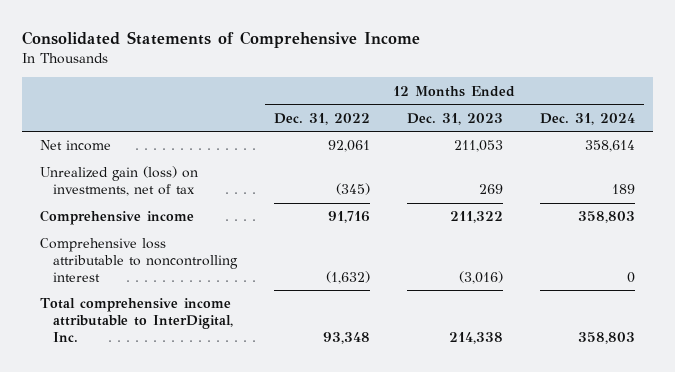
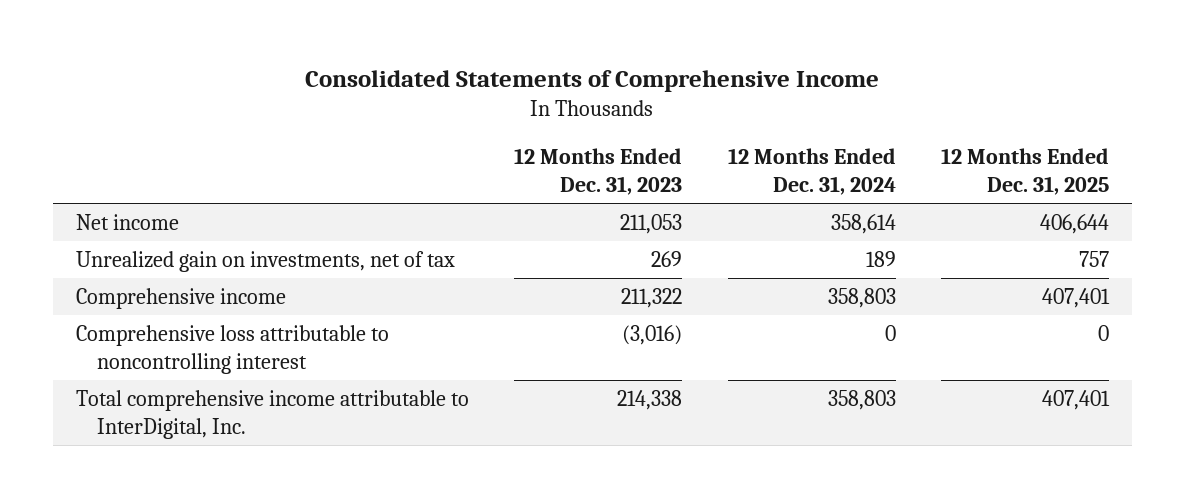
[274,112,371,125] Dec. 31, 2022 -> none
none -> [940,148,1109,196] 12 Months Ended Dec. 31, 2025
[40,166,199,197] Unrealized gain (loss) on investments, net of tax -> [75,251,455,273] Unrealized gain on investments, net of tax

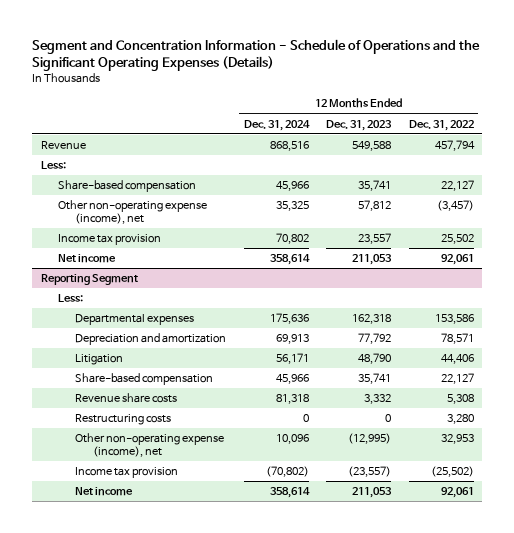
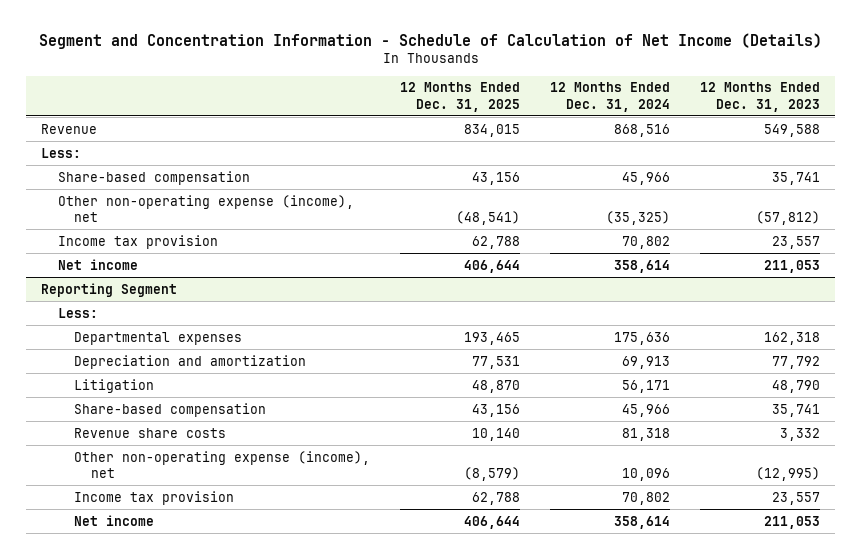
[32,38,481,71] Segment and Concentration Information - Schedule of Operations and the Significant Operating Expenses (Details) -> [38,32,822,49] Segment and Concentration Information - Schedule of Calculation of Net Income (Details)
[408,119,474,131] Dec. 31, 2022 -> none
none -> [400,82,521,112] 12 Months Ended Dec. 31, 2025
[275,201,309,212] 35,325 -> [606,210,671,225] (35,325)
[358,200,392,212] 57,812 -> [756,210,821,225] (57,812)
[75,414,172,426] Restructuring costs -> none
[265,466,309,478] (70,802) -> [622,491,671,505] 70,802
[348,466,392,478] (23,557) -> [772,491,821,505] 23,557

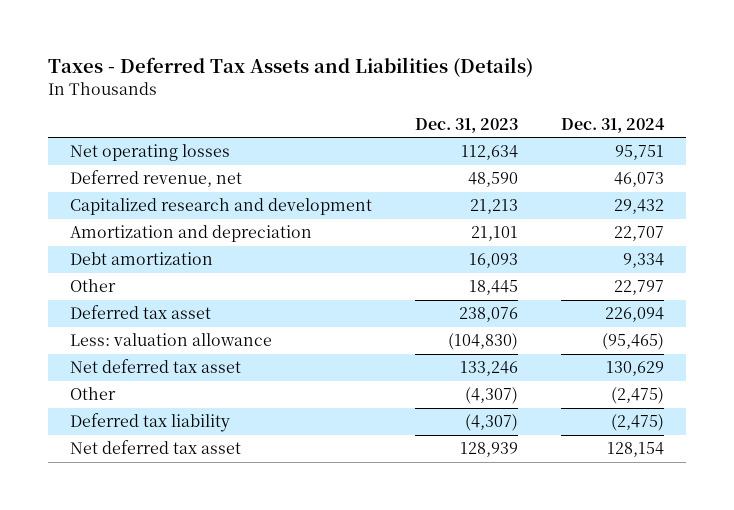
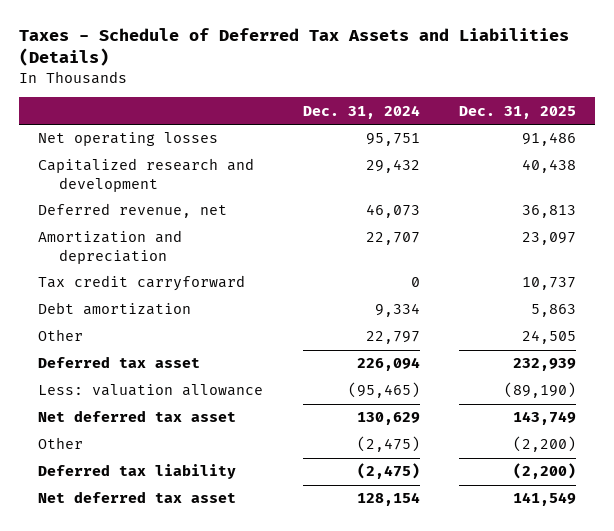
[48,57,534,78] Taxes - Deferred Tax Assets and Liabilities (Details) -> [18,28,569,67] Taxes - Schedule of Deferred Tax Assets and Liabilities (Details)
[415,117,519,133] Dec. 31, 2023 -> none
none -> [458,105,576,119] Dec. 31, 2025
[69,170,242,188] Deferred revenue, net -> [38,203,228,219] Deferred revenue, net
none -> [38,275,246,292] Tax credit carryforward

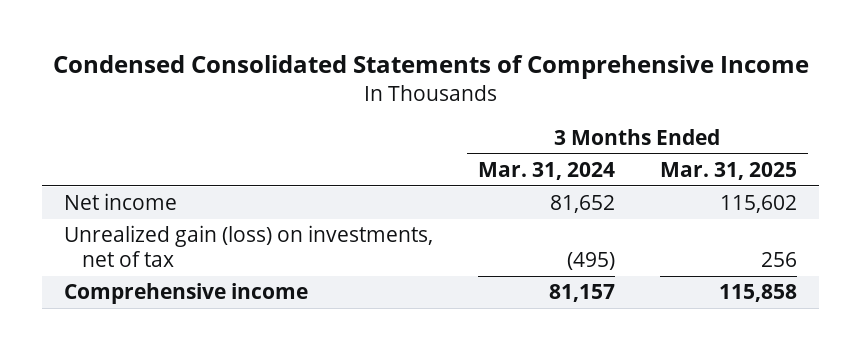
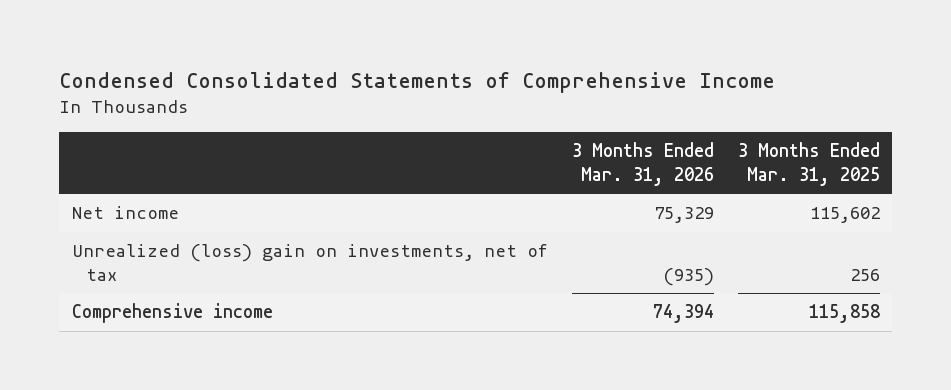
[478,161,616,180] Mar. 31, 2024 -> none
none -> [571,142,714,186] 3 Months Ended Mar. 31, 2026
[64,225,434,267] Unrealized gain (loss) on investments, net of tax -> [71,244,548,281] Unrealized (loss) gain on investments, net of tax

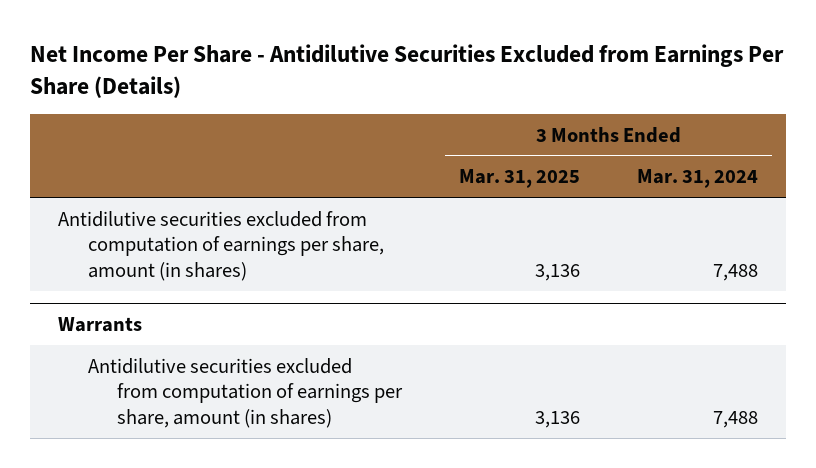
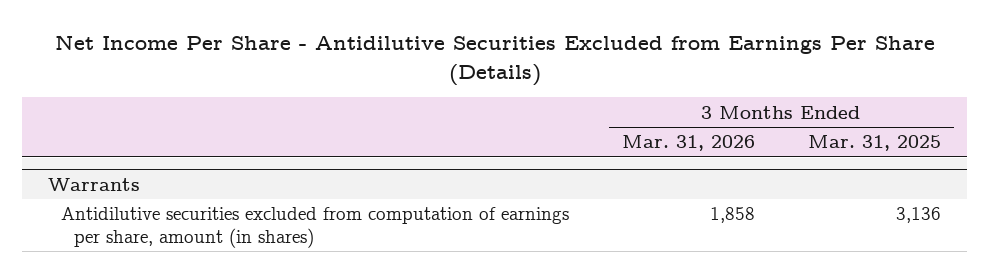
[637,169,759,189] Mar. 31, 2024 -> none
none -> [622,135,756,152] Mar. 31, 2026
[58,210,384,281] Antidilutive securities excluded from computation of earnings per share, amount (in shares) -> none

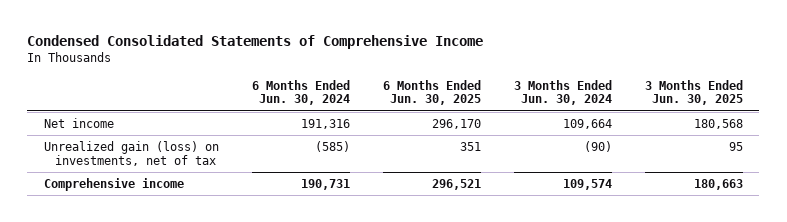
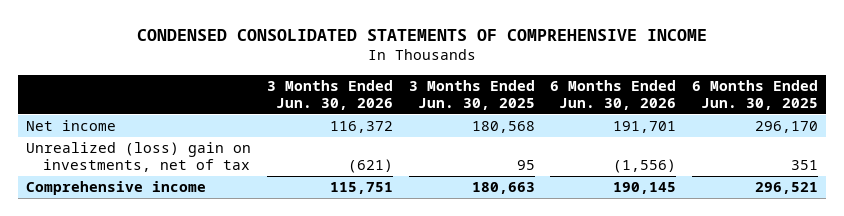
[27,34,484,49] Condensed Consolidated Statements of Comprehensive Income -> [137,28,708,41] CONDENSED CONSOLIDATED STATEMENTS OF COMPREHENSIVE INCOME
[251,79,350,106] 6 Months Ended Jun. 30, 2024 -> none
[513,79,612,106] 3 Months Ended Jun. 30, 2024 -> none
none -> [266,80,393,111] 3 Months Ended Jun. 30, 2026
none -> [550,80,677,111] 6 Months Ended Jun. 30, 2026
[43,140,219,166] Unrealized gain (loss) on investments, net of tax -> [26,142,252,173] Unrealized (loss) gain on investments, net of tax

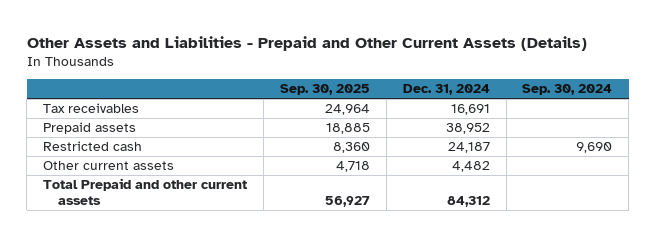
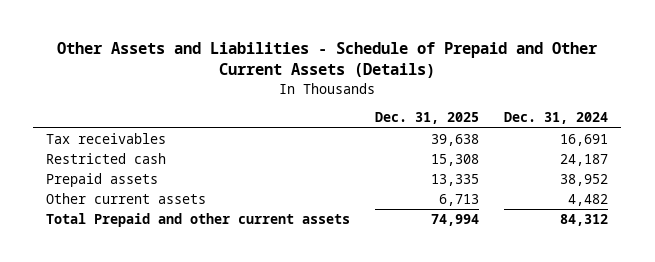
[26,35,587,51] Other Assets and Liabilities - Prepaid and Other Current Assets (Details) -> [57,42,599,79] Other Assets and Liabilities - Schedule of Prepaid and Other Current Assets (Details)
[280,84,371,96] Sep. 30, 2025 -> none
[522,84,613,96] Sep. 30, 2024 -> none
none -> [375,112,480,125] Dec. 31, 2025
[43,122,137,135] Prepaid assets -> [46,173,159,188] Prepaid assets

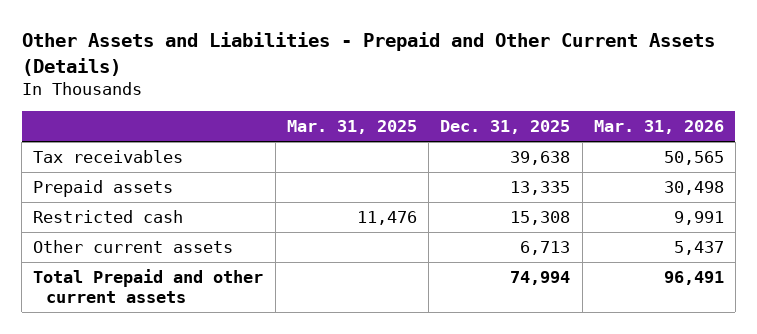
[57,42,599,79] Other Assets and Liabilities - Schedule of Prepaid and Other Current Assets (Details) -> [21,32,715,76] Other Assets and Liabilities - Prepaid and Other Current Assets (Details)
[504,112,609,125] Dec. 31, 2024 -> none
none -> [286,120,417,135] Mar. 31, 2025
none -> [593,120,724,135] Mar. 31, 2026
[46,153,167,165] Restricted cash -> [33,209,184,223] Restricted cash

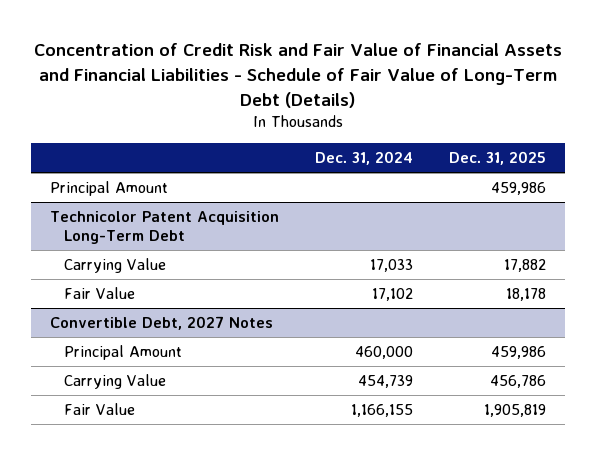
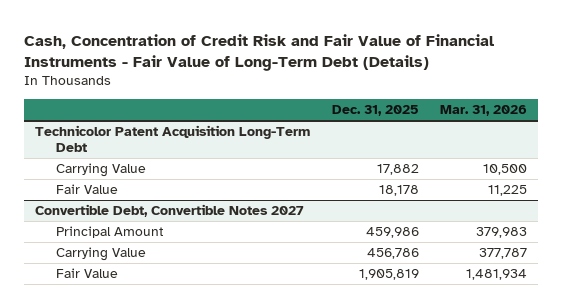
[34,43,563,108] Concentration of Credit Risk and Fair Value of Financial Assets and Financial Liabilities - Schedule of Fair Value of Long-Term Debt (Details) -> [24,33,495,71] Cash, Concentration of Credit Risk and Fair Value of Financial Instruments - Fair Value of Long-Term Debt (Details)
[315,151,414,166] Dec. 31, 2024 -> none
none -> [439,105,527,117] Mar. 31, 2026
[49,180,168,196] Principal Amount -> none
[49,315,273,330] Convertible Debt, 2027 Notes -> [35,204,305,218] Convertible Debt, Convertible Notes 2027

